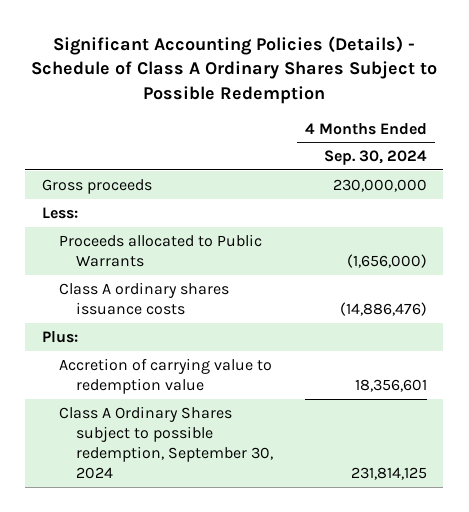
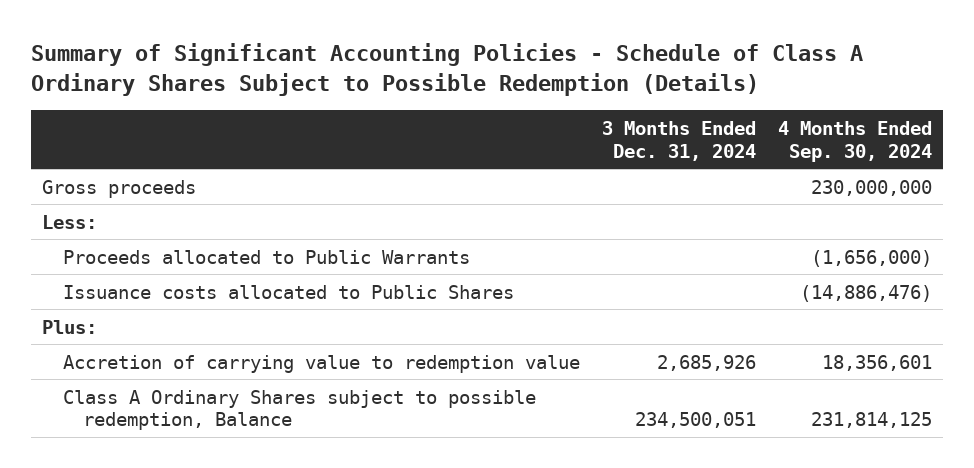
[31,35,438,105] Significant Accounting Policies (Details) - Schedule of Class A Ordinary Shares Subject to Possible Redemption -> [31,43,864,97] Summary of Significant Accounting Policies - Schedule of Class A Ordinary Shares Subject to Possible Redemption (Details)
none -> [601,120,756,161] 3 Months Ended Dec. 31, 2024
[58,281,229,315] Class A ordinary shares issuance costs -> [62,284,514,299] Issuance costs allocated to Public Shares
[58,405,273,480] Class A Ordinary Shares subject to possible redemption, September 30, 2024 -> [62,389,536,431] Class A Ordinary Shares subject to possible redemption, Balance

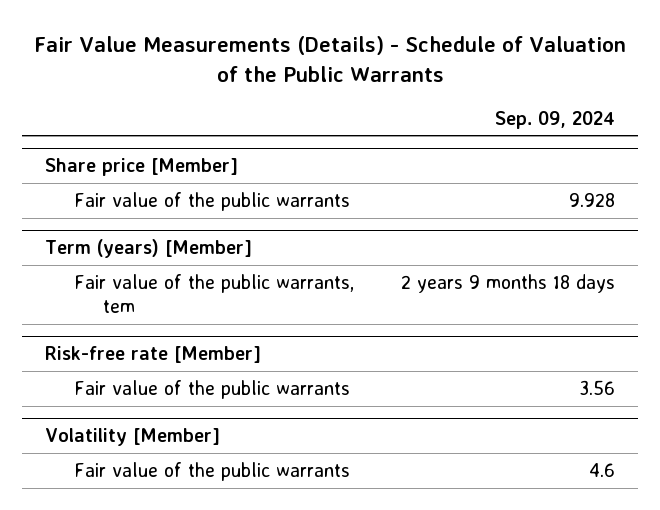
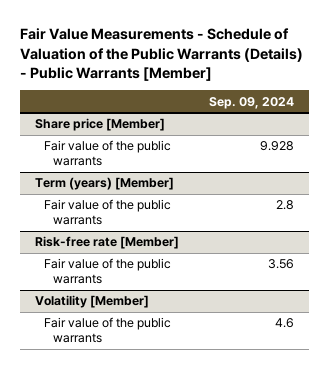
[34,35,627,82] Fair Value Measurements (Details) - Schedule of Valuation of the Public Warrants -> [19,28,303,81] Fair Value Measurements - Schedule of Valuation of the Public Warrants (Details) - Public Warrants [Member]
[74,273,355,313] Fair value of the public warrants, tem -> [44,199,172,226] Fair value of the public warrants
[401,273,616,293] 2 years 9 months 18 days -> [276,200,295,211] 2.8

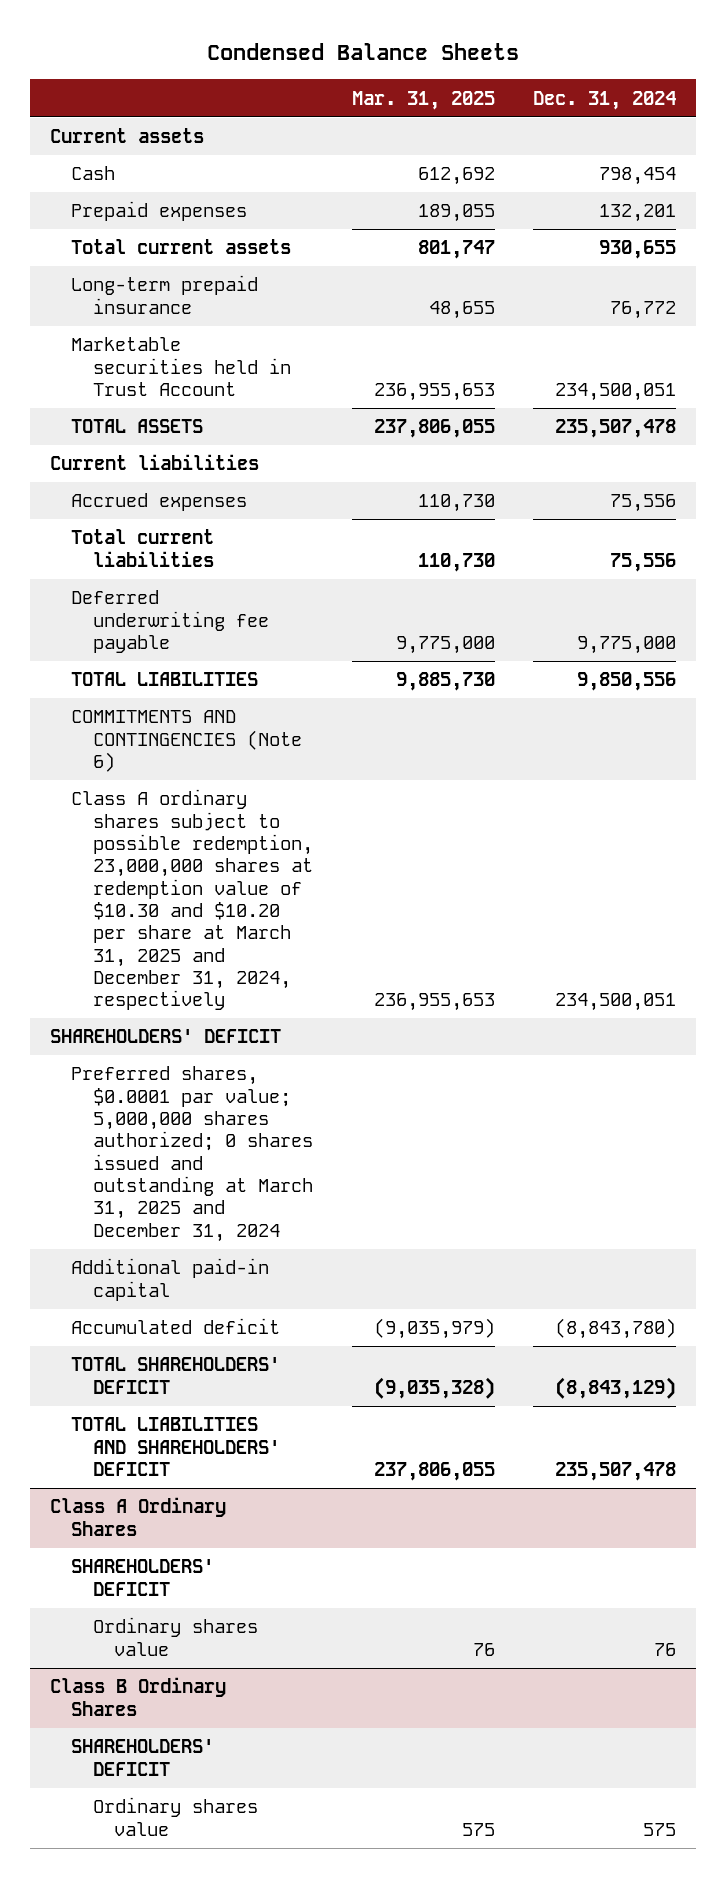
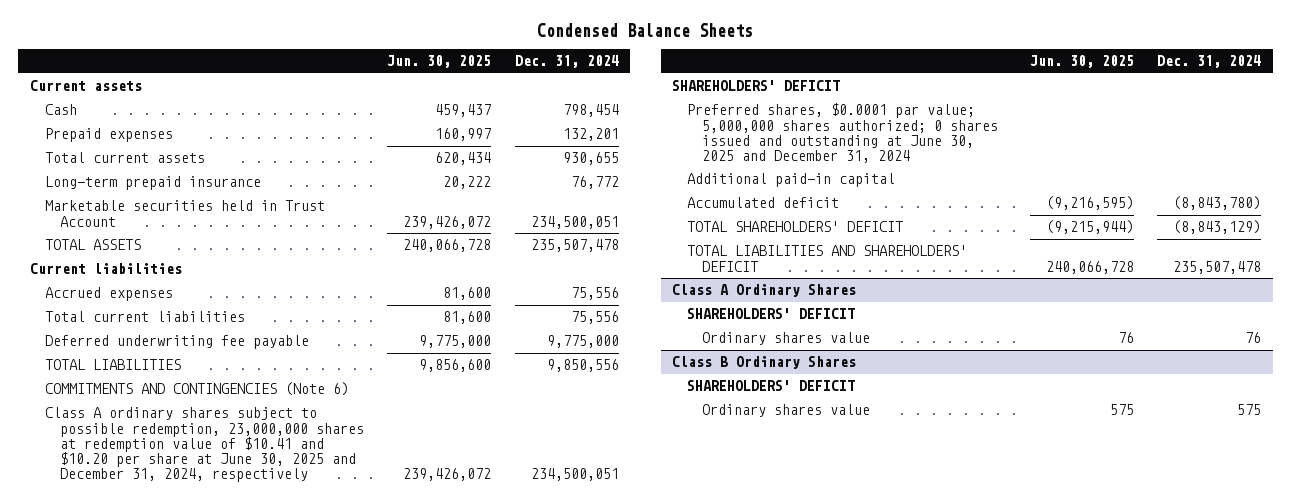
[351,90,495,110] Mar. 31, 2025 -> none
none -> [387,55,492,69] Jun. 30, 2025
[71,789,313,1011] Class A ordinary shares subject to possible redemption, 23,000,000 shares at redemption value of $10.30 and $10.20 per share at March 31, 2025 and December 31, 2024, respectively -> [44,407,364,483] Class A ordinary shares subject to possible redemption, 23,000,000 shares at redemption value of $10.41 and $10.20 per share at June 30, 2025 and December 31, 2024, respectively
[71,1066,313,1242] Preferred shares, $0.0001 par value; 5,000,000 shares authorized; 0 shares issued and outstanding at March 31, 2025 and December 31, 2024 -> [687,103,999,163] Preferred shares, $0.0001 par value; 5,000,000 shares authorized; 0 shares issued and outstanding at June 30, 2025 and December 31, 2024

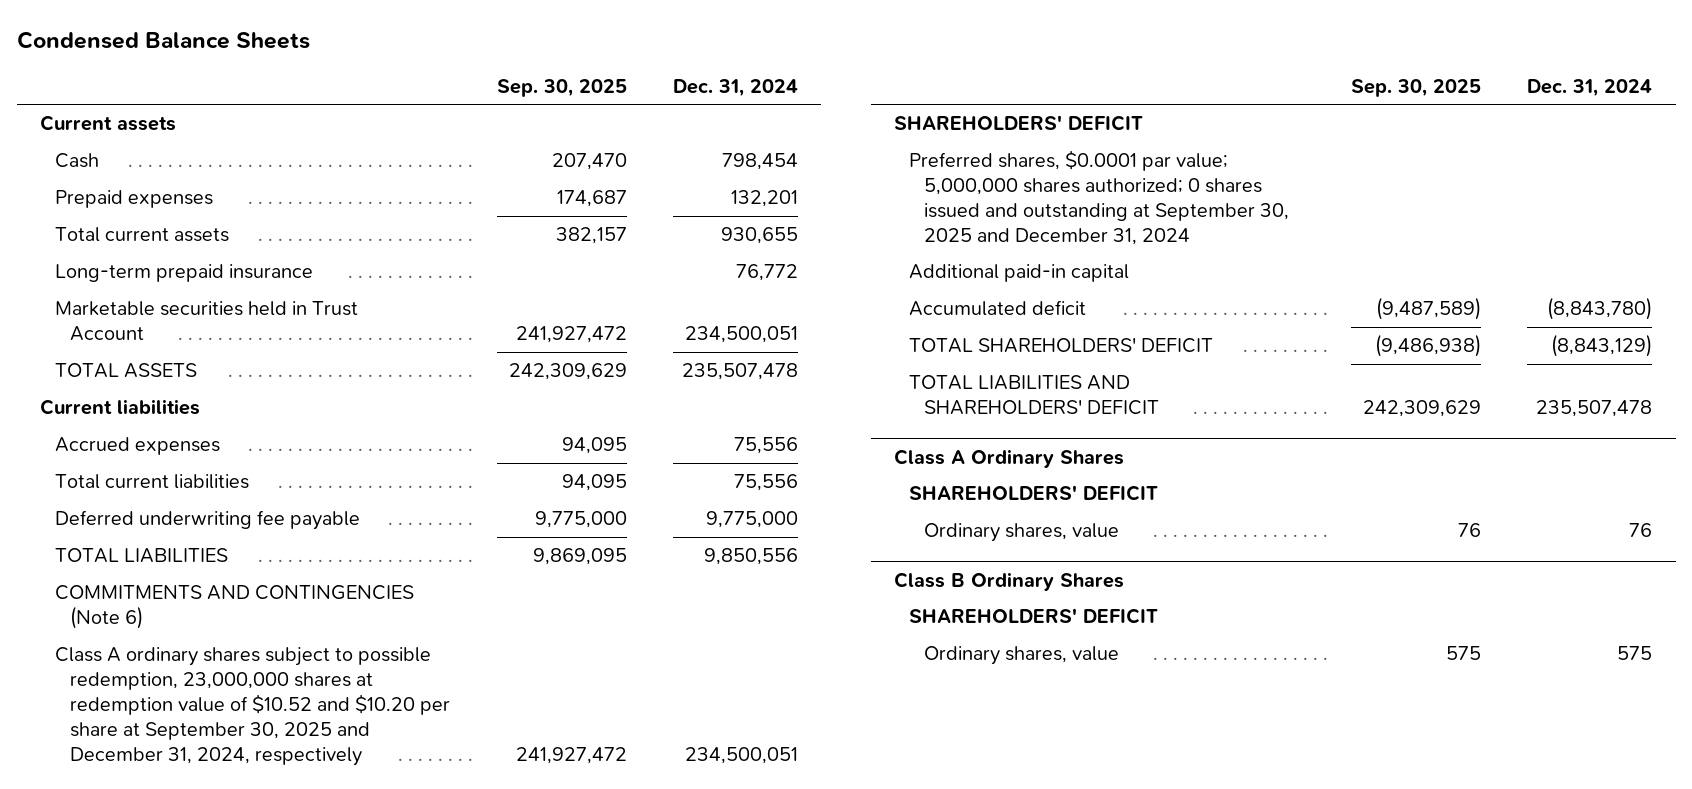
[387,55,492,69] Jun. 30, 2025 -> none
none -> [496,78,627,97] Sep. 30, 2025
[44,407,364,483] Class A ordinary shares subject to possible redemption, 23,000,000 shares at redemption value of $10.41 and $10.20 per share at June 30, 2025 and December 31, 2024, respectively -> [55,647,451,766] Class A ordinary shares subject to possible redemption, 23,000,000 shares at redemption value of $10.52 and $10.20 per share at September 30, 2025 and December 31, 2024, respectively
[687,103,999,163] Preferred shares, $0.0001 par value; 5,000,000 shares authorized; 0 shares issued and outstanding at June 30, 2025 and December 31, 2024 -> [909,150,1290,245] Preferred shares, $0.0001 par value; 5,000,000 shares authorized; 0 shares issued and outstanding at September 30, 2025 and December 31, 2024
[702,332,871,346] Ordinary shares value -> [924,523,1120,543] Ordinary shares, value
[702,404,871,418] Ordinary shares value -> [924,646,1120,666] Ordinary shares, value

